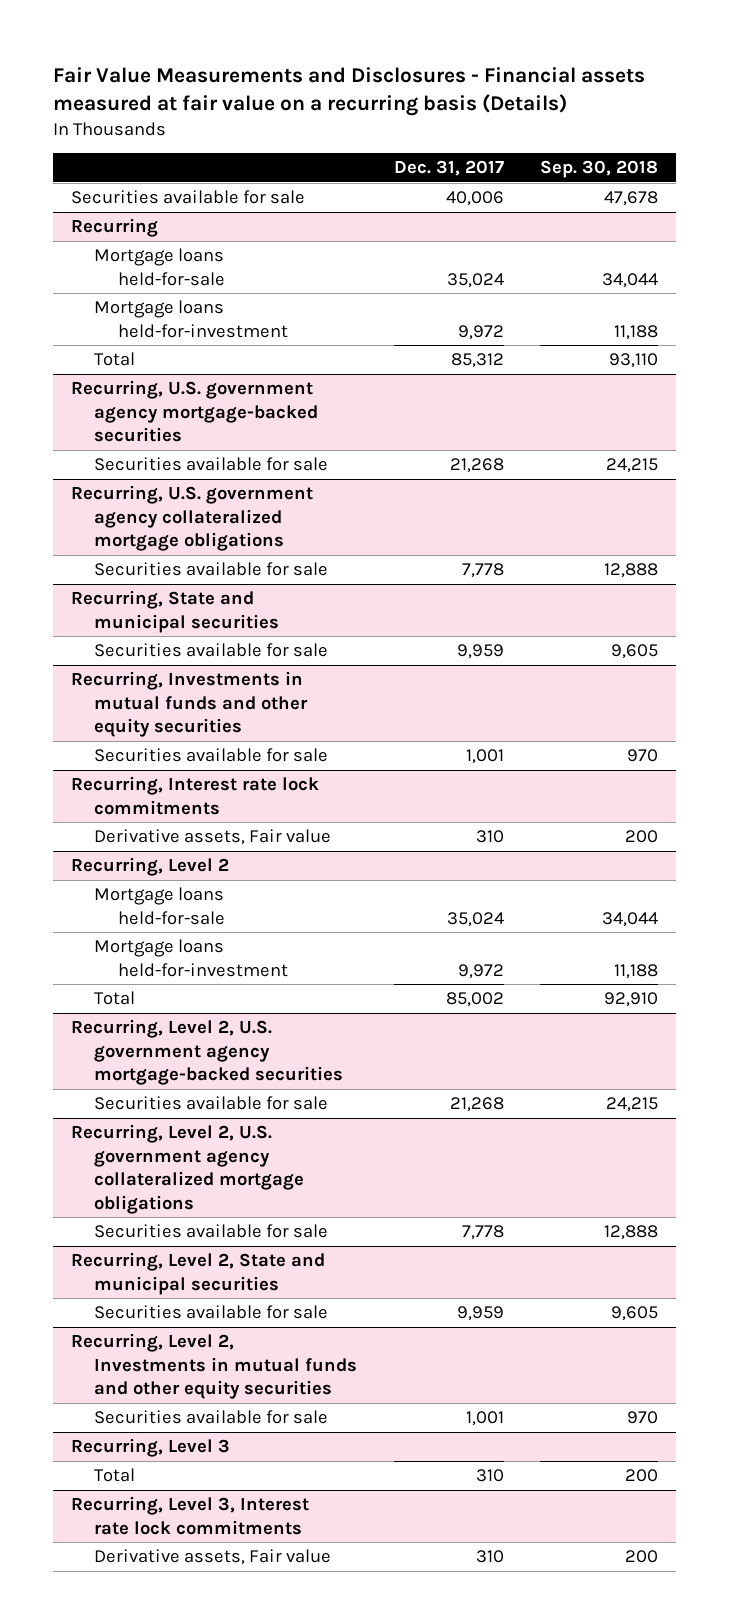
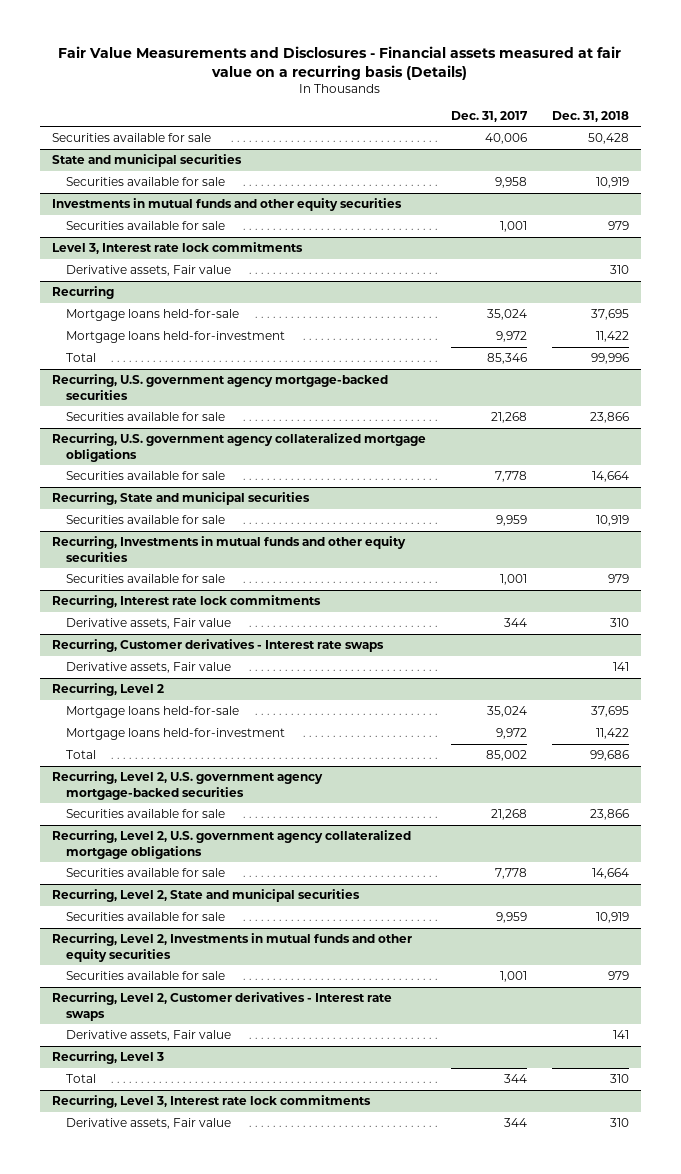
[539,160,658,179] Sep. 30, 2018 -> none
none -> [551,110,629,122] Dec. 31, 2018
none -> [52,153,243,167] State and municipal securities
none -> [65,176,225,186] Securities available for sale
none -> [52,197,403,211] Investments in mutual funds and other equity securities
none -> [65,220,225,230] Securities available for sale
none -> [52,241,304,254] Level 3, Interest rate lock commitments
none -> [65,264,231,276] Derivative assets, Fair value
[450,353,504,369] 85,312 -> [486,352,527,364] 85,346
[475,830,504,844] 310 -> [503,617,527,627] 344
none -> [52,638,385,652] Recurring, Customer derivatives - Interest rate swaps
none -> [65,661,231,673] Derivative assets, Fair value
none -> [52,991,393,1021] Recurring, Level 2, Customer derivatives - Interest rate swaps
none -> [65,1029,231,1041] Derivative assets, Fair value
[475,1469,504,1483] 310 -> [503,1073,527,1083] 344
[475,1550,504,1564] 310 -> [503,1117,527,1127] 344

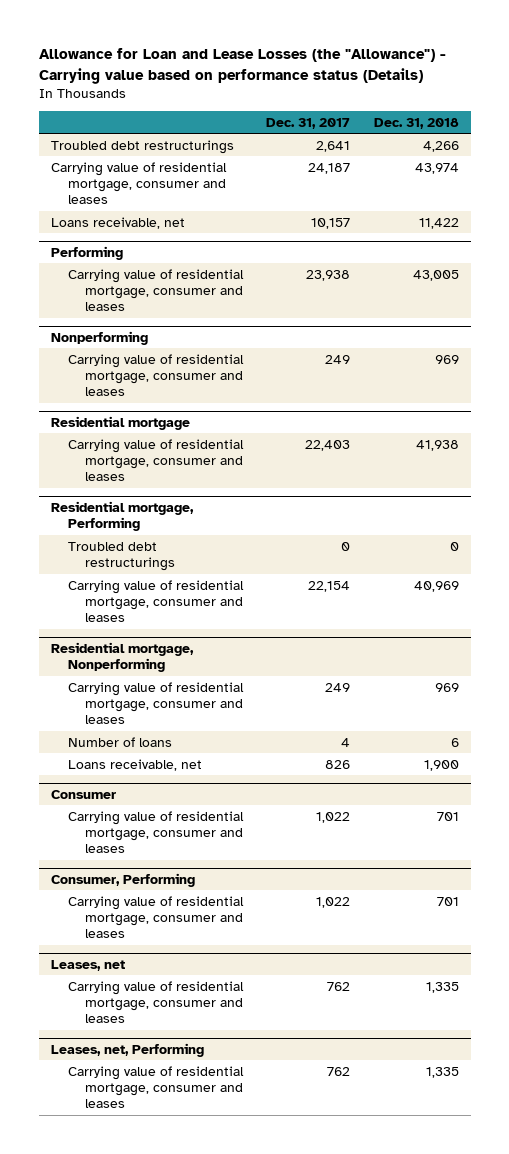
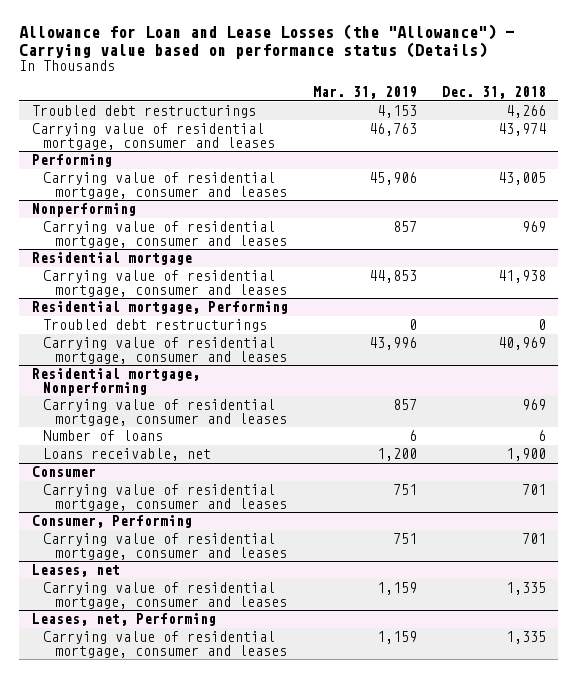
[266,117,351,129] Dec. 31, 2017 -> none
none -> [312,86,417,100] Mar. 31, 2019
[50,216,185,229] Loans receivable, net -> none

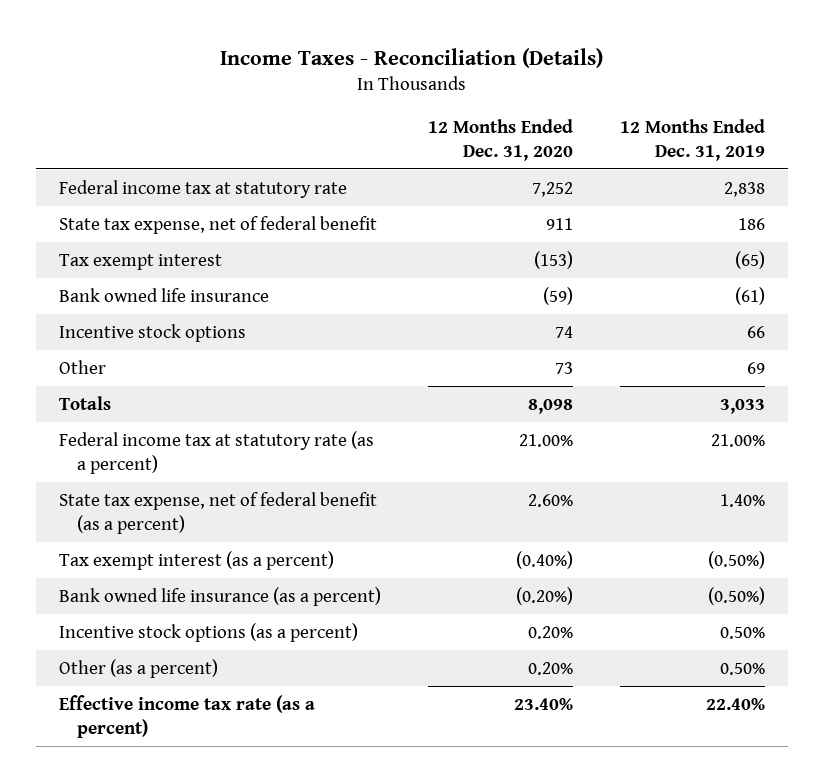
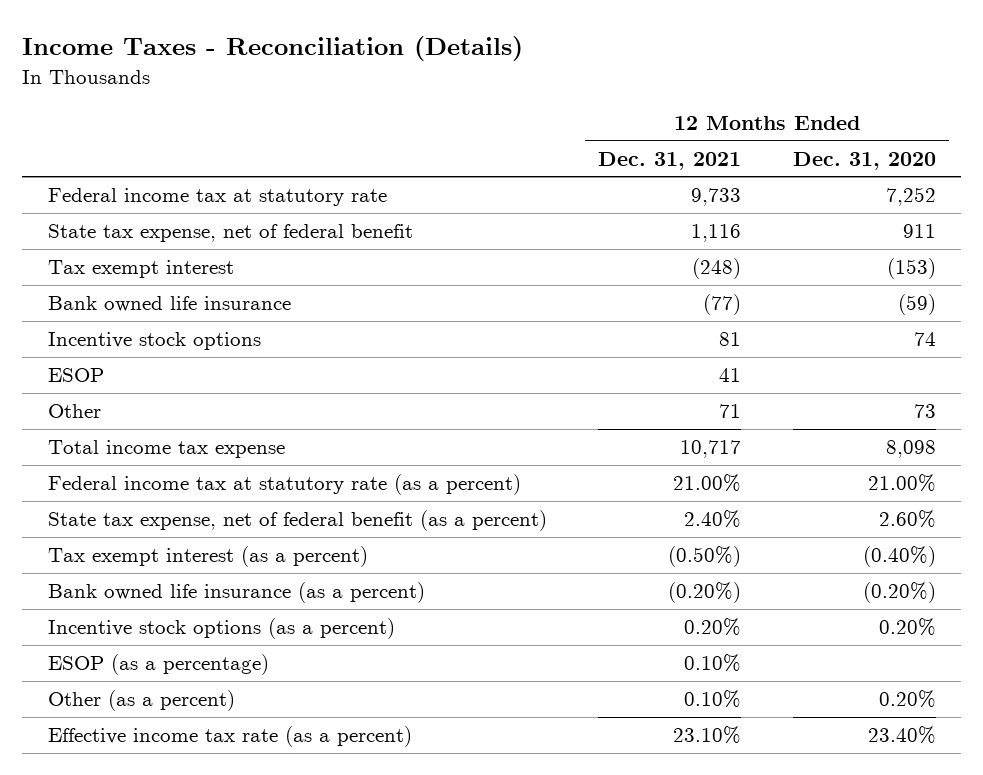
[619,118,765,161] 12 Months Ended Dec. 31, 2019 -> none
none -> [598,151,742,170] Dec. 31, 2021
none -> [47,368,104,383] ESOP
[59,395,112,410] Totals -> [47,440,285,459] Total income tax expense
none -> [47,654,269,676] ESOP (as a percentage)

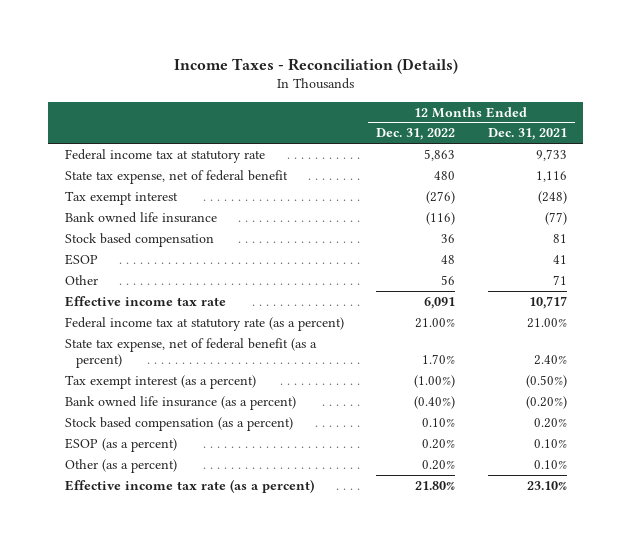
[792,151,936,170] Dec. 31, 2020 -> none
none -> [376,128,456,141] Dec. 31, 2022
[47,332,261,351] Incentive stock options -> [64,232,214,247] Stock based compensation
[47,440,285,459] Total income tax expense -> [64,295,226,307] Effective income tax rate
[47,618,395,640] Incentive stock options (as a percent) -> [64,416,293,431] Stock based compensation (as a percent)
[47,654,269,676] ESOP (as a percentage) -> [64,437,177,452] ESOP (as a percent)

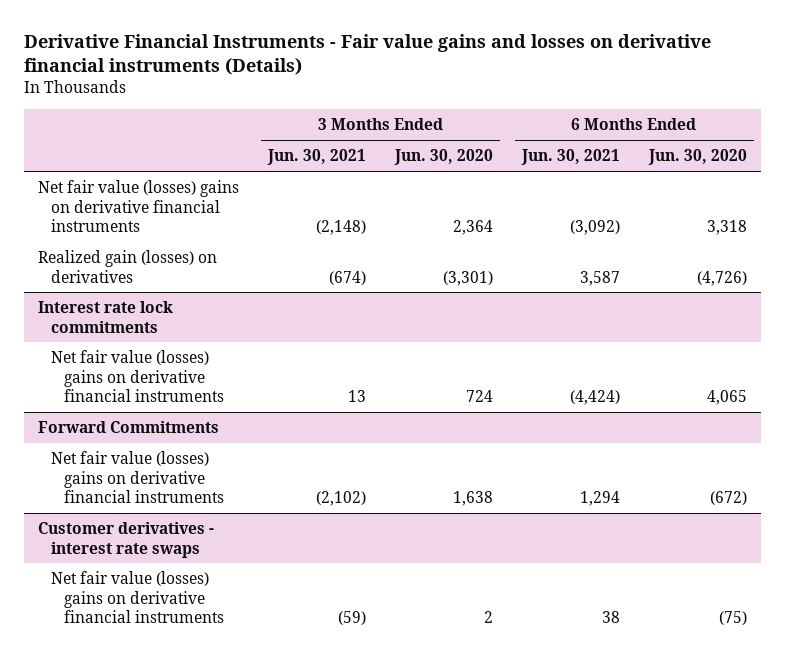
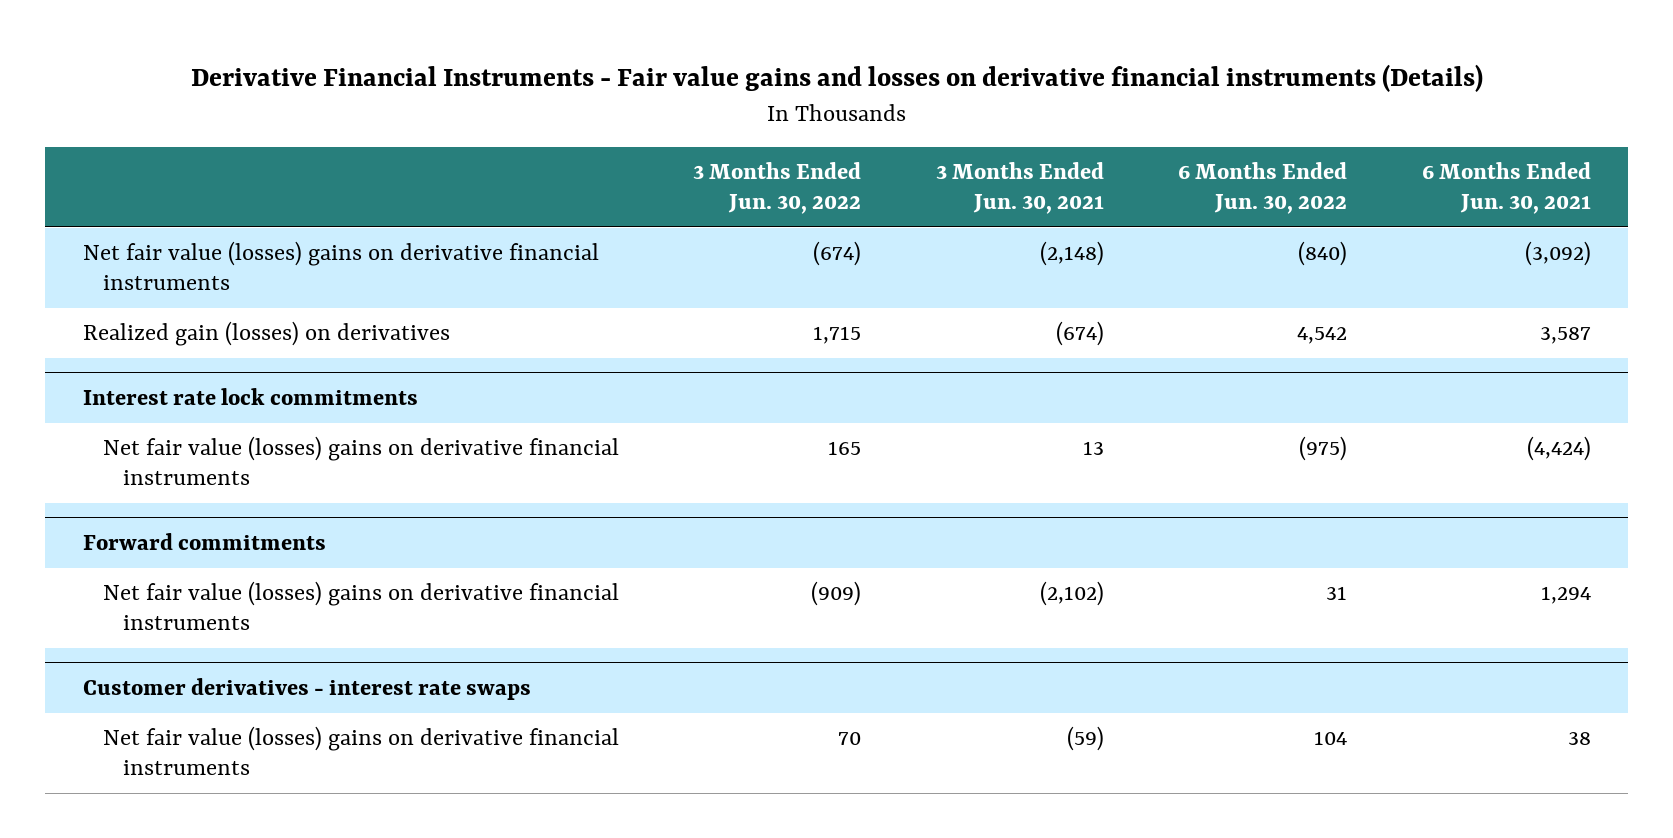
[394,149,494,166] Jun. 30, 2020 -> none
[647,149,747,166] Jun. 30, 2020 -> none
none -> [693,162,862,215] 3 Months Ended Jun. 30, 2022
none -> [1178,162,1348,215] 6 Months Ended Jun. 30, 2022
[38,421,220,434] Forward Commitments -> [82,533,326,551] Forward commitments

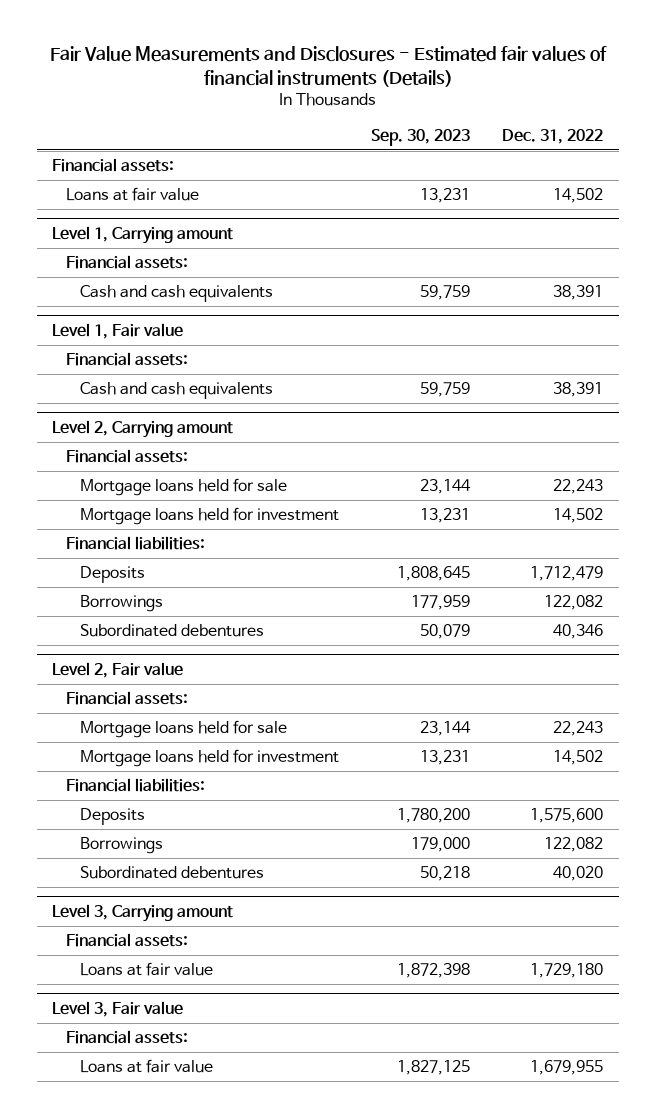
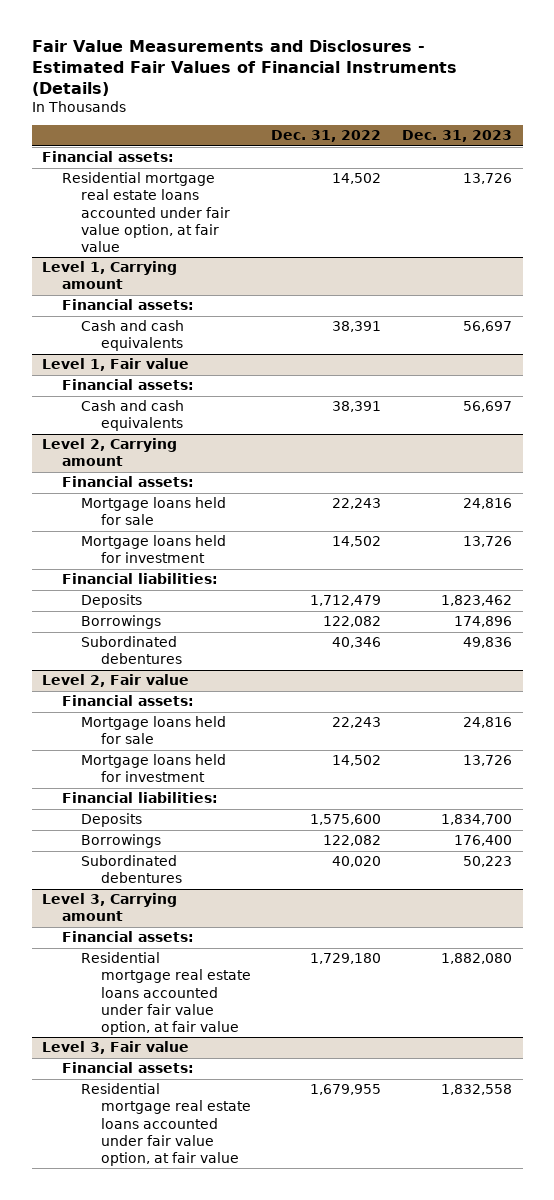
[49,46,607,88] Fair Value Measurements and Disclosures - Estimated fair values of financial instruments (Details) -> [31,40,457,96] Fair Value Measurements and Disclosures - Estimated Fair Values of Financial Instruments (Details)
[371,128,471,146] Sep. 30, 2023 -> none
none -> [402,130,513,143] Dec. 31, 2023
[66,187,200,202] Loans at fair value -> [61,172,231,252] Residential mortgage real estate loans accounted under fair value option, at fair value
[80,962,214,977] Loans at fair value -> [81,952,251,1035] Residential mortgage real estate loans accounted under fair value option, at fair value
[80,1059,214,1074] Loans at fair value -> [81,1083,251,1166] Residential mortgage real estate loans accounted under fair value option, at fair value

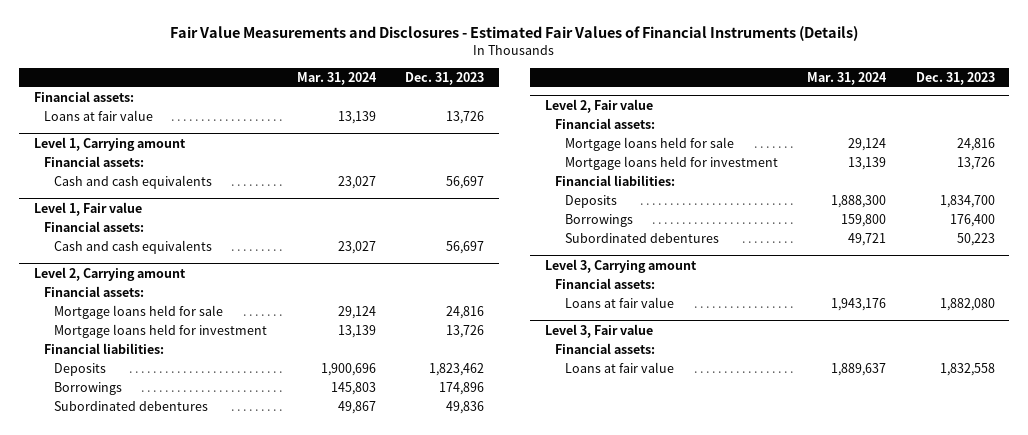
[271,130,382,143] Dec. 31, 2022 -> none
none -> [296,71,377,85] Mar. 31, 2024
[61,172,231,252] Residential mortgage real estate loans accounted under fair value option, at fair value -> [43,110,153,122] Loans at fair value
[81,952,251,1035] Residential mortgage real estate loans accounted under fair value option, at fair value -> [565,297,675,309] Loans at fair value
[81,1083,251,1166] Residential mortgage real estate loans accounted under fair value option, at fair value -> [565,362,675,374] Loans at fair value

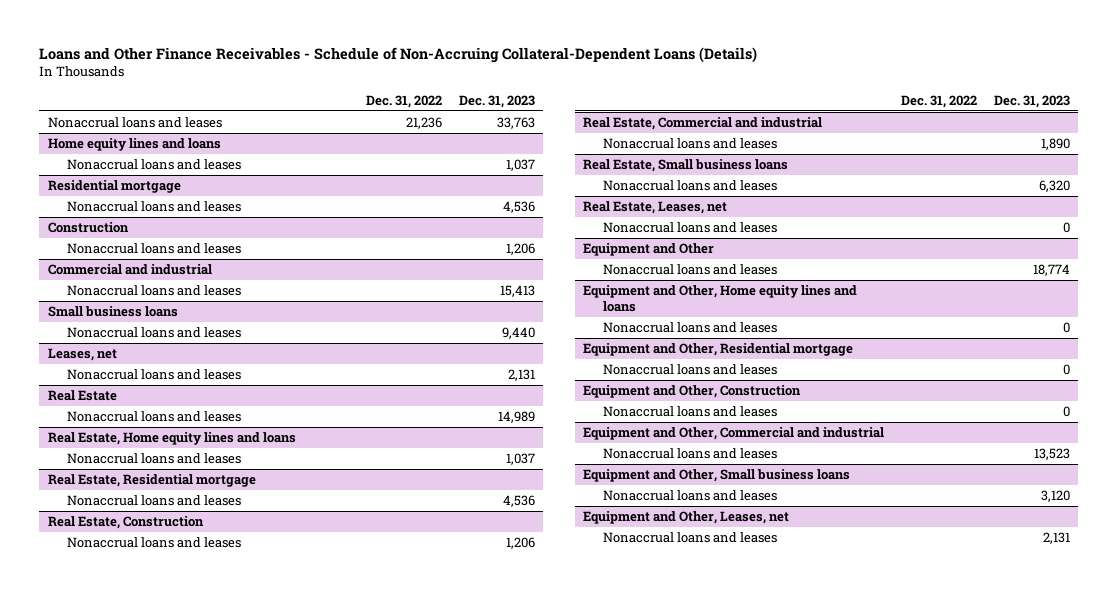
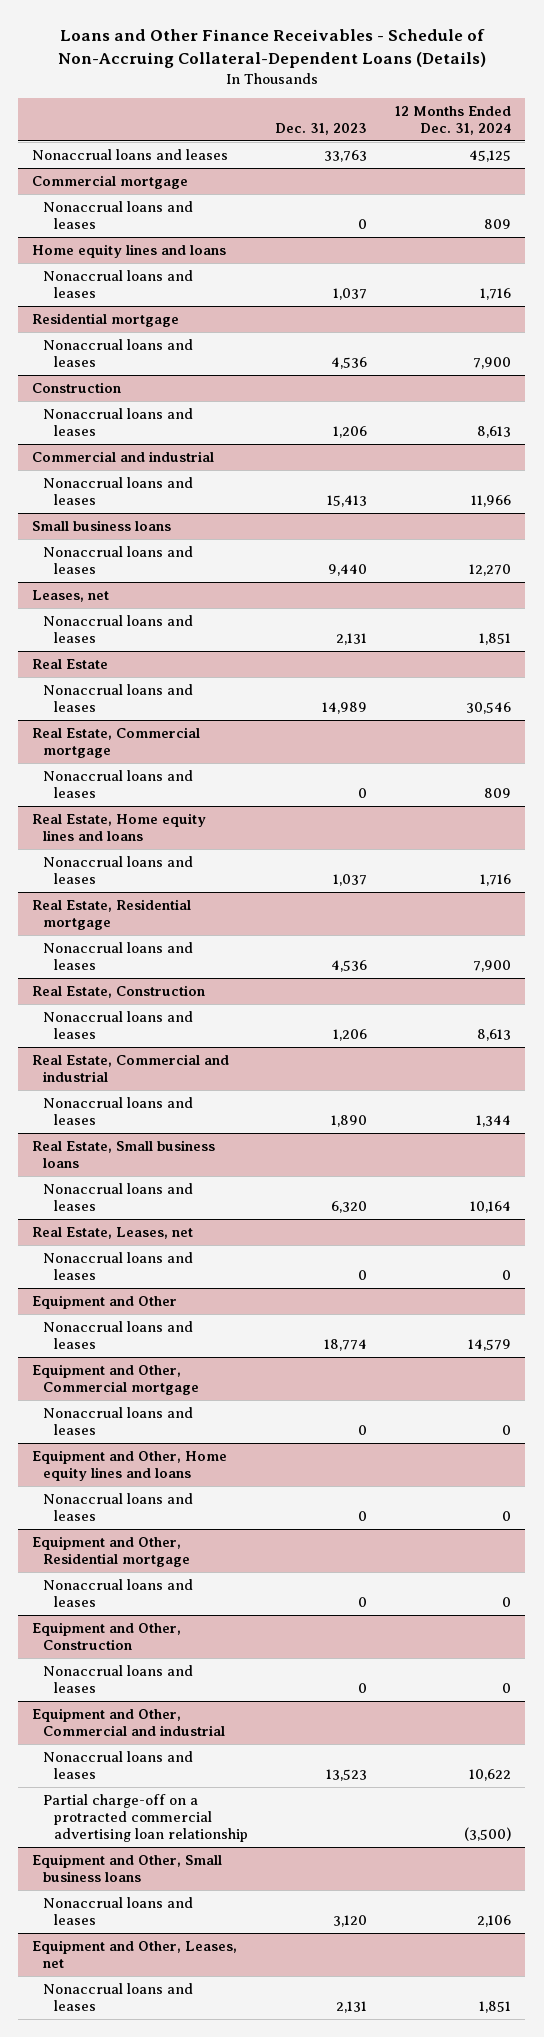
[365,94,442,108] Dec. 31, 2022 -> none
none -> [395,106,512,136] 12 Months Ended Dec. 31, 2024
none -> [32,175,189,190] Commercial mortgage
none -> [42,201,193,229] Nonaccrual loans and leases
none -> [32,727,201,758] Real Estate, Commercial mortgage
none -> [42,770,193,798] Nonaccrual loans and leases
none -> [32,1364,199,1395] Equipment and Other, Commercial mortgage
none -> [42,1407,193,1435] Nonaccrual loans and leases
none -> [42,1794,248,1842] Partial charge-off on a protracted commercial advertising loan relationship

